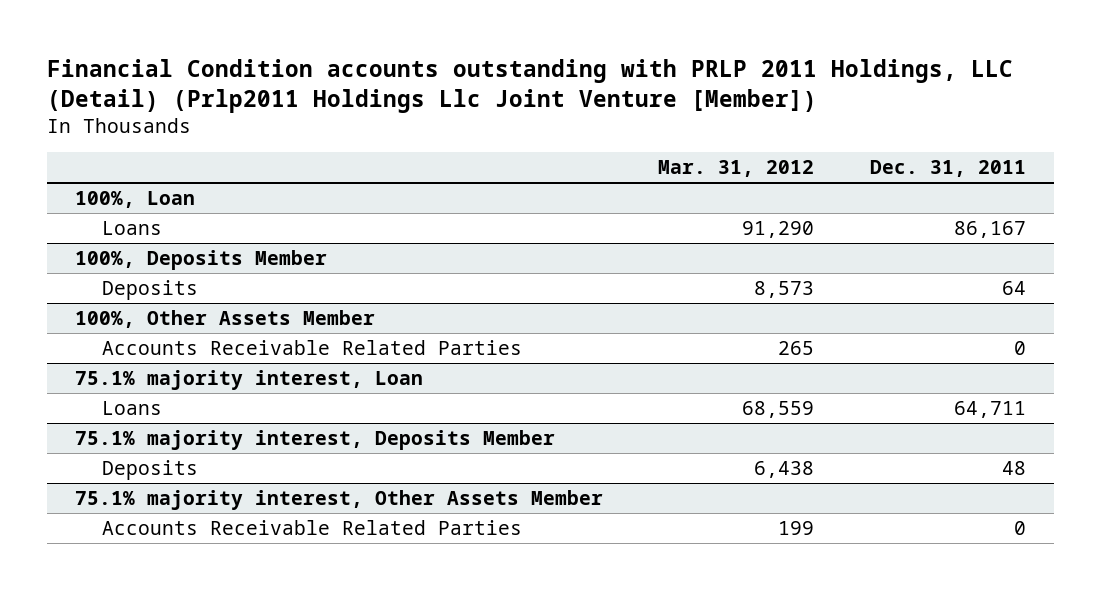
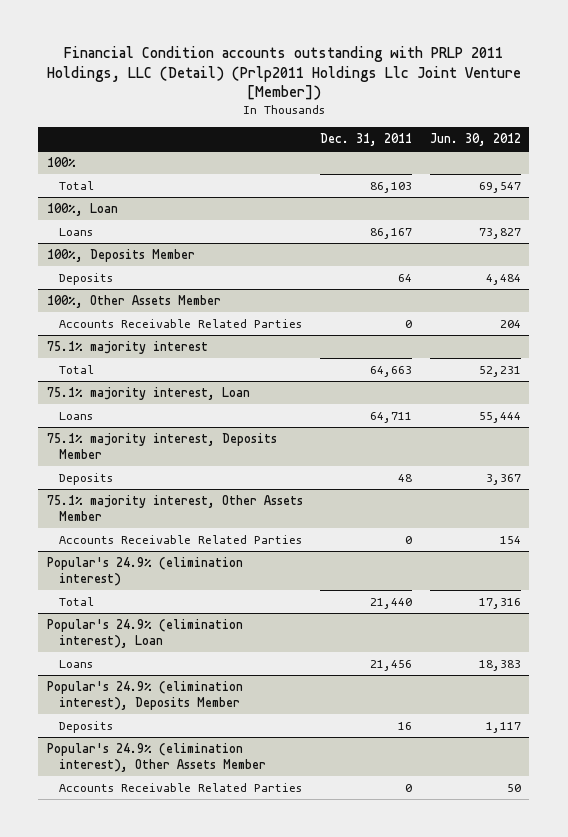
[658,160,815,178] Mar. 31, 2012 -> none
none -> [429,133,521,147] Jun. 30, 2012
none -> [47,156,77,167] 100%
none -> [58,180,94,190] Total
none -> [47,340,209,354] 75.1% majority interest
none -> [58,364,94,374] Total
none -> [47,556,244,586] Popular's 24.9% (elimination interest)
none -> [58,596,94,606] Total
none -> [47,618,244,648] Popular's 24.9% (elimination interest), Loan
none -> [58,659,93,668] Loans
none -> [47,680,244,710] Popular's 24.9% (elimination interest), Deposits Member
none -> [58,720,113,733] Deposits
none -> [47,742,266,772] Popular's 24.9% (elimination interest), Other Assets Member
none -> [58,782,302,792] Accounts Receivable Related Parties

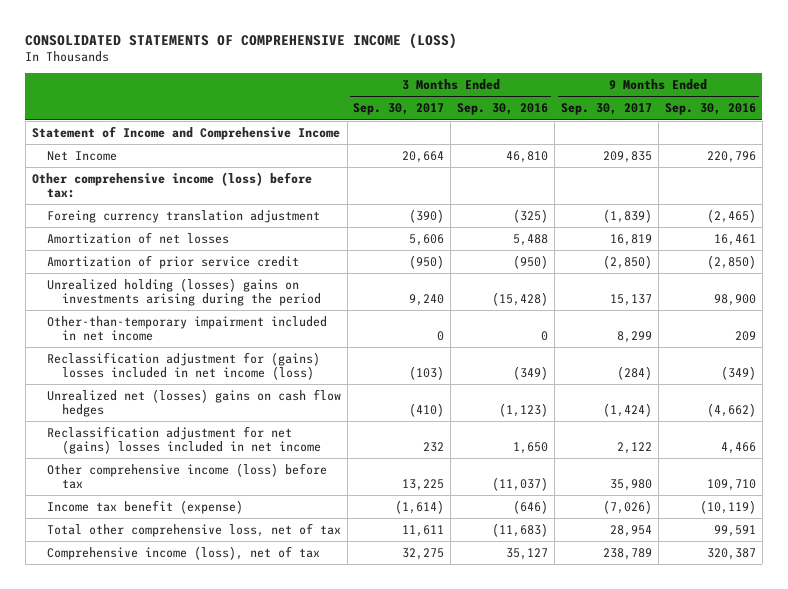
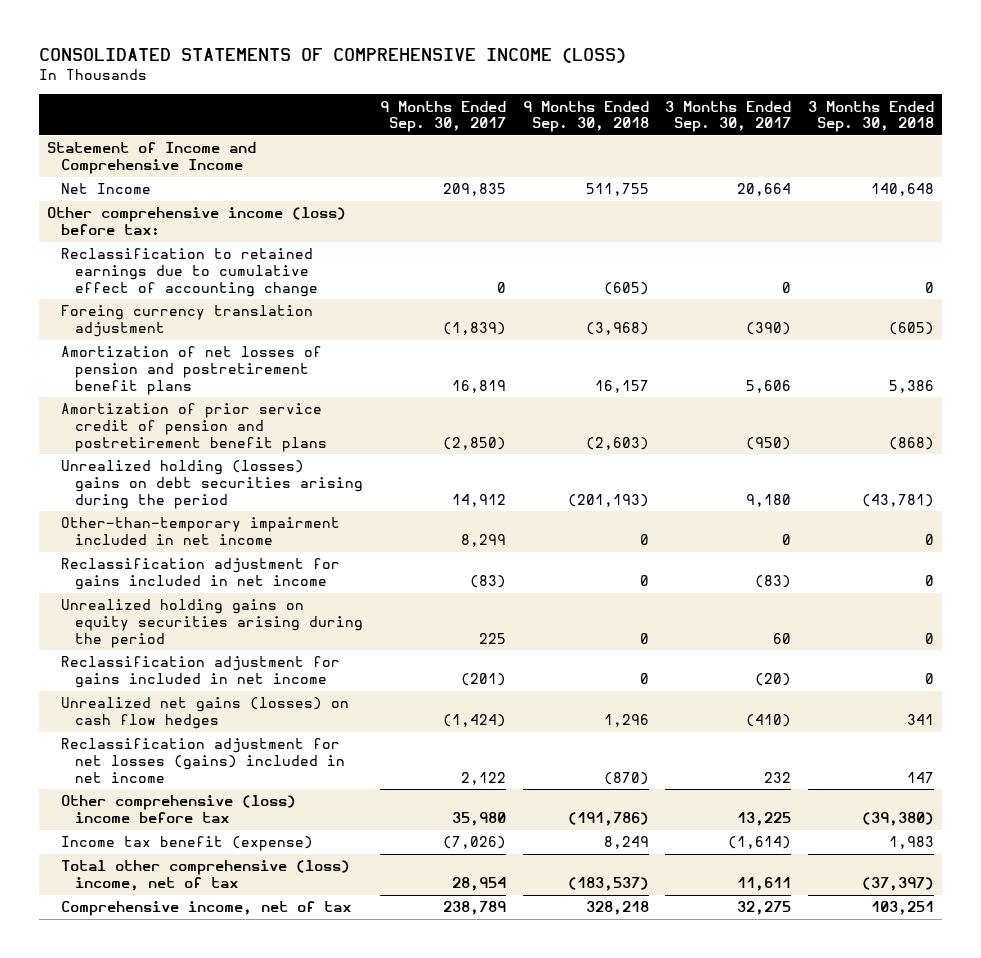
[457,103,549,116] Sep. 30, 2016 -> none
[664,103,756,116] Sep. 30, 2016 -> none
none -> [522,100,649,133] 9 Months Ended Sep. 30, 2018
none -> [808,100,935,133] 3 Months Ended Sep. 30, 2018
none -> [61,248,319,297] Reclassification to retained earnings due to cumulative effect of accounting change
[46,231,229,244] Amortization of net losses -> [61,346,323,395] Amortization of net losses of pension and postretirement benefit plans
[46,254,299,269] Amortization of prior service credit -> [61,403,328,452] Amortization of prior service credit of pension and postretirement benefit plans
[46,277,321,307] Unrealized holding (losses) gains on investments arising during the period -> [61,460,364,509] Unrealized holding (losses) gains on debt securities arising during the period
[409,294,445,307] 9,240 -> [746,493,792,507] 9,180
[610,294,653,307] 15,137 -> [452,493,507,507] 14,912
[46,351,320,381] Reclassification adjustment for (gains) losses included in net income (loss) -> [61,558,341,590] Reclassification adjustment for gains included in net income
[409,366,445,381] (103) -> [755,574,792,588] (83)
[617,366,653,381] (284) -> [470,574,507,588] (83)
none -> [61,599,364,648] Unrealized holding gains on equity securities arising during the period
none -> [61,656,341,688] Reclassification adjustment for gains included in net income
[46,388,341,418] Unrealized net (losses) gains on cash flow hedges -> [61,697,350,729] Unrealized net gains (losses) on cash flow hedges
[46,425,321,455] Reclassification adjustment for net (gains) losses included in net income -> [61,738,346,783] Reclassification adjustment for net losses (gains) included in net income
[46,462,327,490] Other comprehensive income (loss) before tax -> [61,795,297,823] Other comprehensive (loss) income before tax
[46,522,341,537] Total other comprehensive loss, net of tax -> [61,860,351,891] Total other comprehensive (loss) income, net of tax
[46,545,320,560] Comprehensive income (loss), net of tax -> [61,901,352,917] Comprehensive income, net of tax

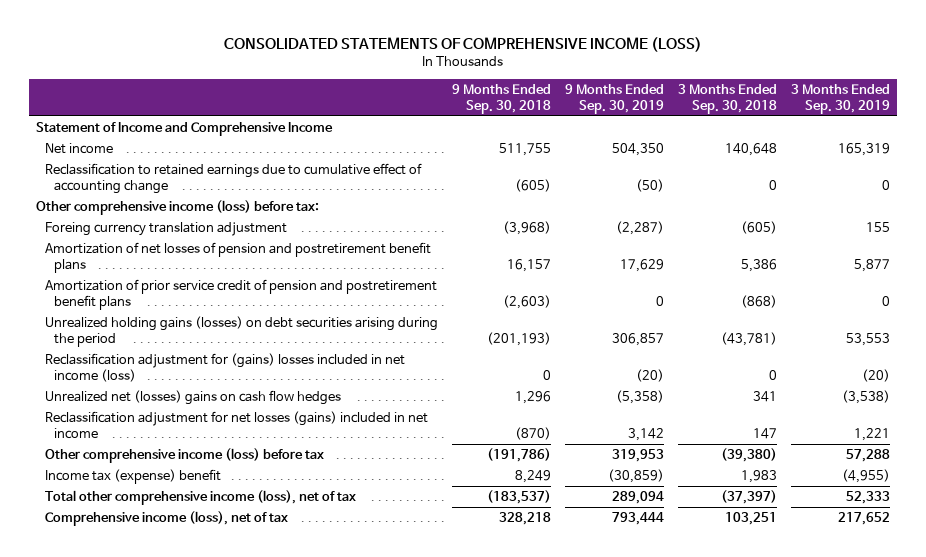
[380,100,507,133] 9 Months Ended Sep. 30, 2017 -> none
[665,100,792,133] 3 Months Ended Sep. 30, 2017 -> none
none -> [565,84,665,115] 9 Months Ended Sep. 30, 2019
none -> [791,84,891,115] 3 Months Ended Sep. 30, 2019
[61,183,152,195] Net Income -> [44,143,113,155] Net income
[47,207,347,235] Other comprehensive income (loss) before tax: -> [35,200,319,216] Other comprehensive income (loss) before tax:
[61,517,341,545] Other-than-temporary impairment included in net income -> none
[61,599,364,648] Unrealized holding gains on equity securities arising during the period -> none
[61,656,341,688] Reclassification adjustment for gains included in net income -> none
[61,460,364,509] Unrealized holding (losses) gains on debt securities arising during the period -> [44,316,438,348] Unrealized holding gains (losses) on debt securities arising during the period
[61,558,341,590] Reclassification adjustment for gains included in net income -> [44,353,405,383] Reclassification adjustment for (gains) losses included in net income (loss)
[61,697,350,729] Unrealized net gains (losses) on cash flow hedges -> [44,390,341,406] Unrealized net (losses) gains on cash flow hedges
[61,795,297,823] Other comprehensive (loss) income before tax -> [44,448,324,464] Other comprehensive income (loss) before tax
[61,836,314,852] Income tax benefit (expense) -> [44,469,221,485] Income tax (expense) benefit
[61,860,351,891] Total other comprehensive (loss) income, net of tax -> [44,490,356,506] Total other comprehensive income (loss), net of tax
[61,901,352,917] Comprehensive income, net of tax -> [44,511,288,527] Comprehensive income (loss), net of tax

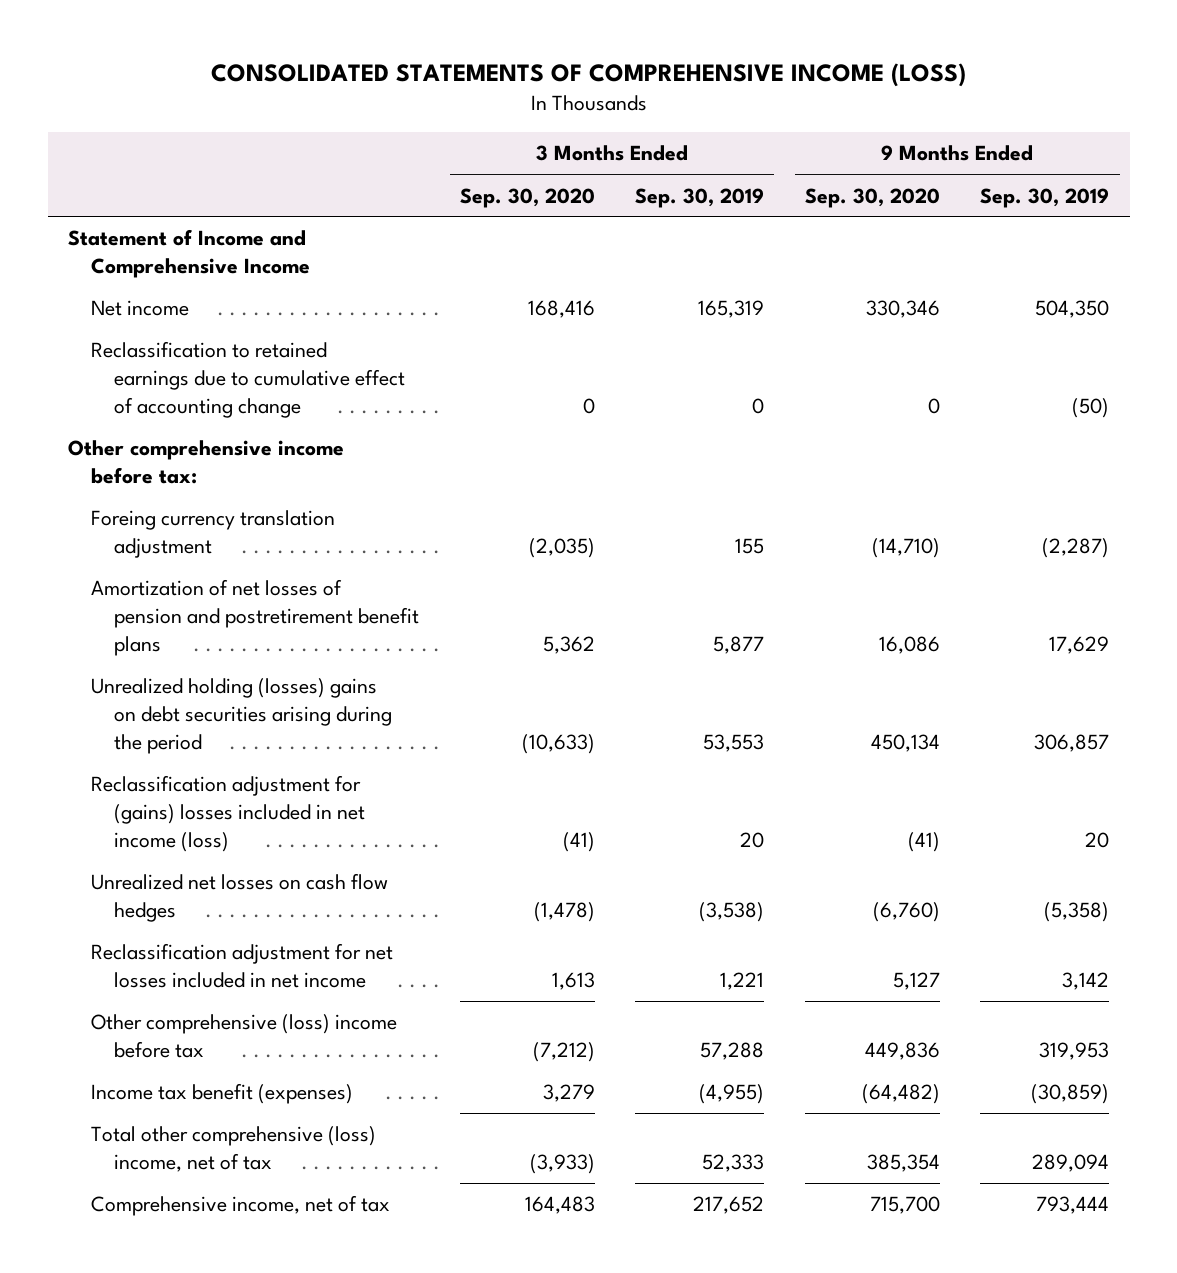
[451,84,551,115] 9 Months Ended Sep. 30, 2018 -> none
[678,84,778,115] 3 Months Ended Sep. 30, 2018 -> none
none -> [459,187,595,208] Sep. 30, 2020
none -> [804,187,940,208] Sep. 30, 2020
[35,200,319,216] Other comprehensive income (loss) before tax: -> [68,440,345,485] Other comprehensive income before tax:
[44,279,437,311] Amortization of prior service credit of pension and postretirement benefit plans -> none
[44,316,438,348] Unrealized holding gains (losses) on debt securities arising during the period -> [91,678,393,755] Unrealized holding (losses) gains on debt securities arising during the period
[636,369,665,383] (20) -> [1085,832,1110,849] 20
[862,369,891,383] (20) -> [740,832,765,849] 20
[44,390,341,406] Unrealized net (losses) gains on cash flow hedges -> [91,873,389,923] Unrealized net losses on cash flow hedges
[44,411,428,440] Reclassification adjustment for net losses (gains) included in net income -> [91,943,394,989] Reclassification adjustment for net losses included in net income
[44,448,324,464] Other comprehensive income (loss) before tax -> [91,1014,398,1059] Other comprehensive (loss) income before tax
[44,469,221,485] Income tax (expense) benefit -> [91,1083,354,1105] Income tax benefit (expenses)
[44,490,356,506] Total other comprehensive income (loss), net of tax -> [91,1126,377,1173] Total other comprehensive (loss) income, net of tax
[44,511,288,527] Comprehensive income (loss), net of tax -> [91,1195,391,1217] Comprehensive income, net of tax

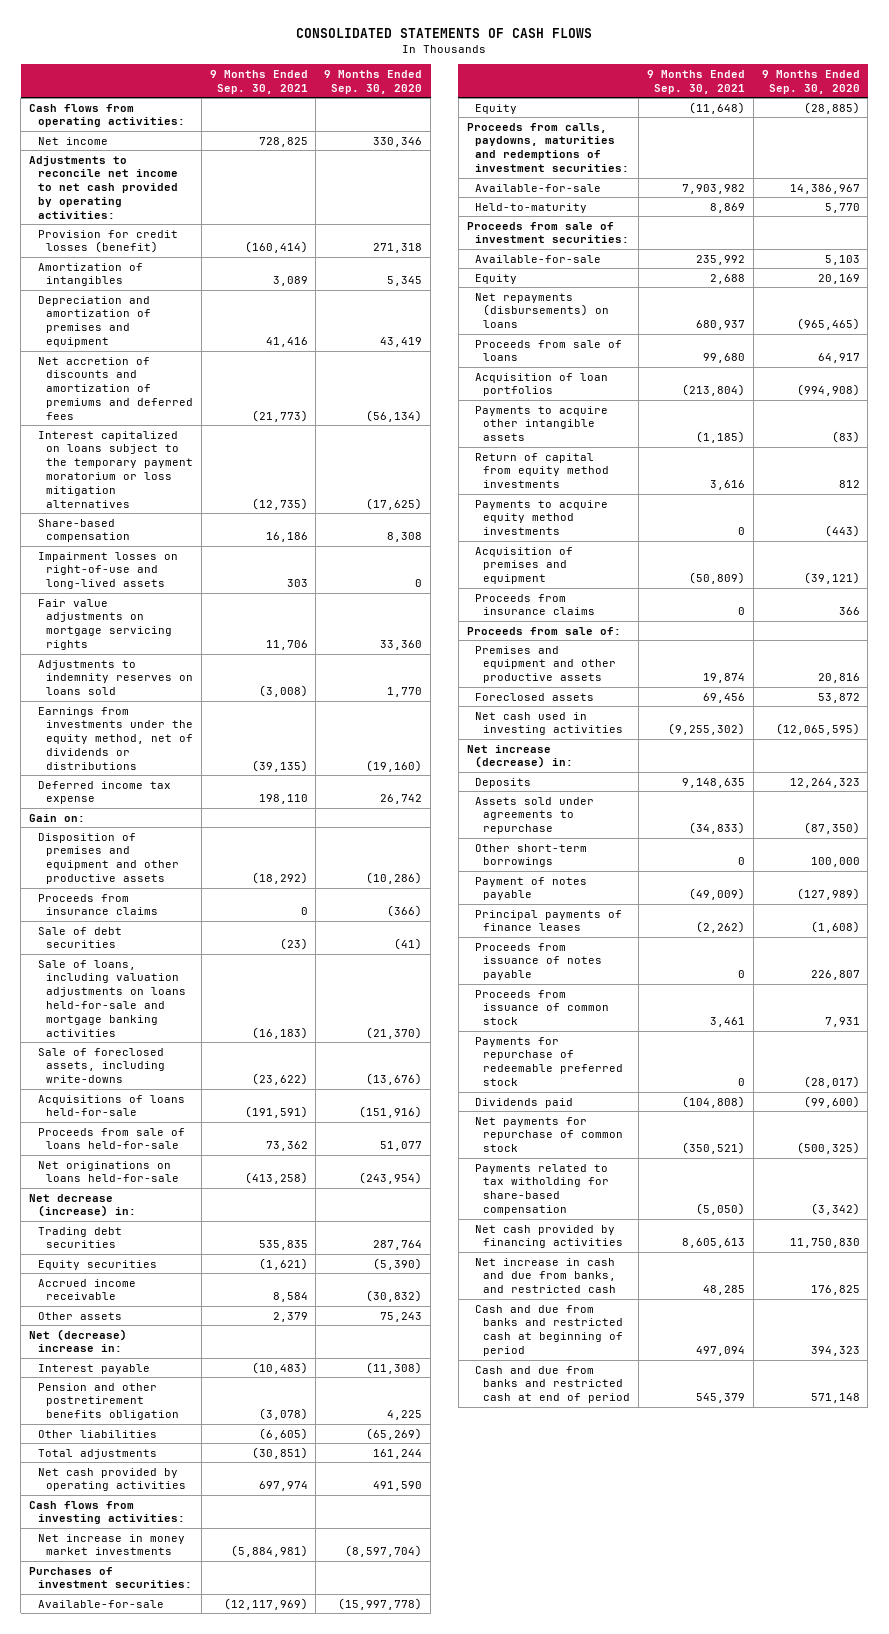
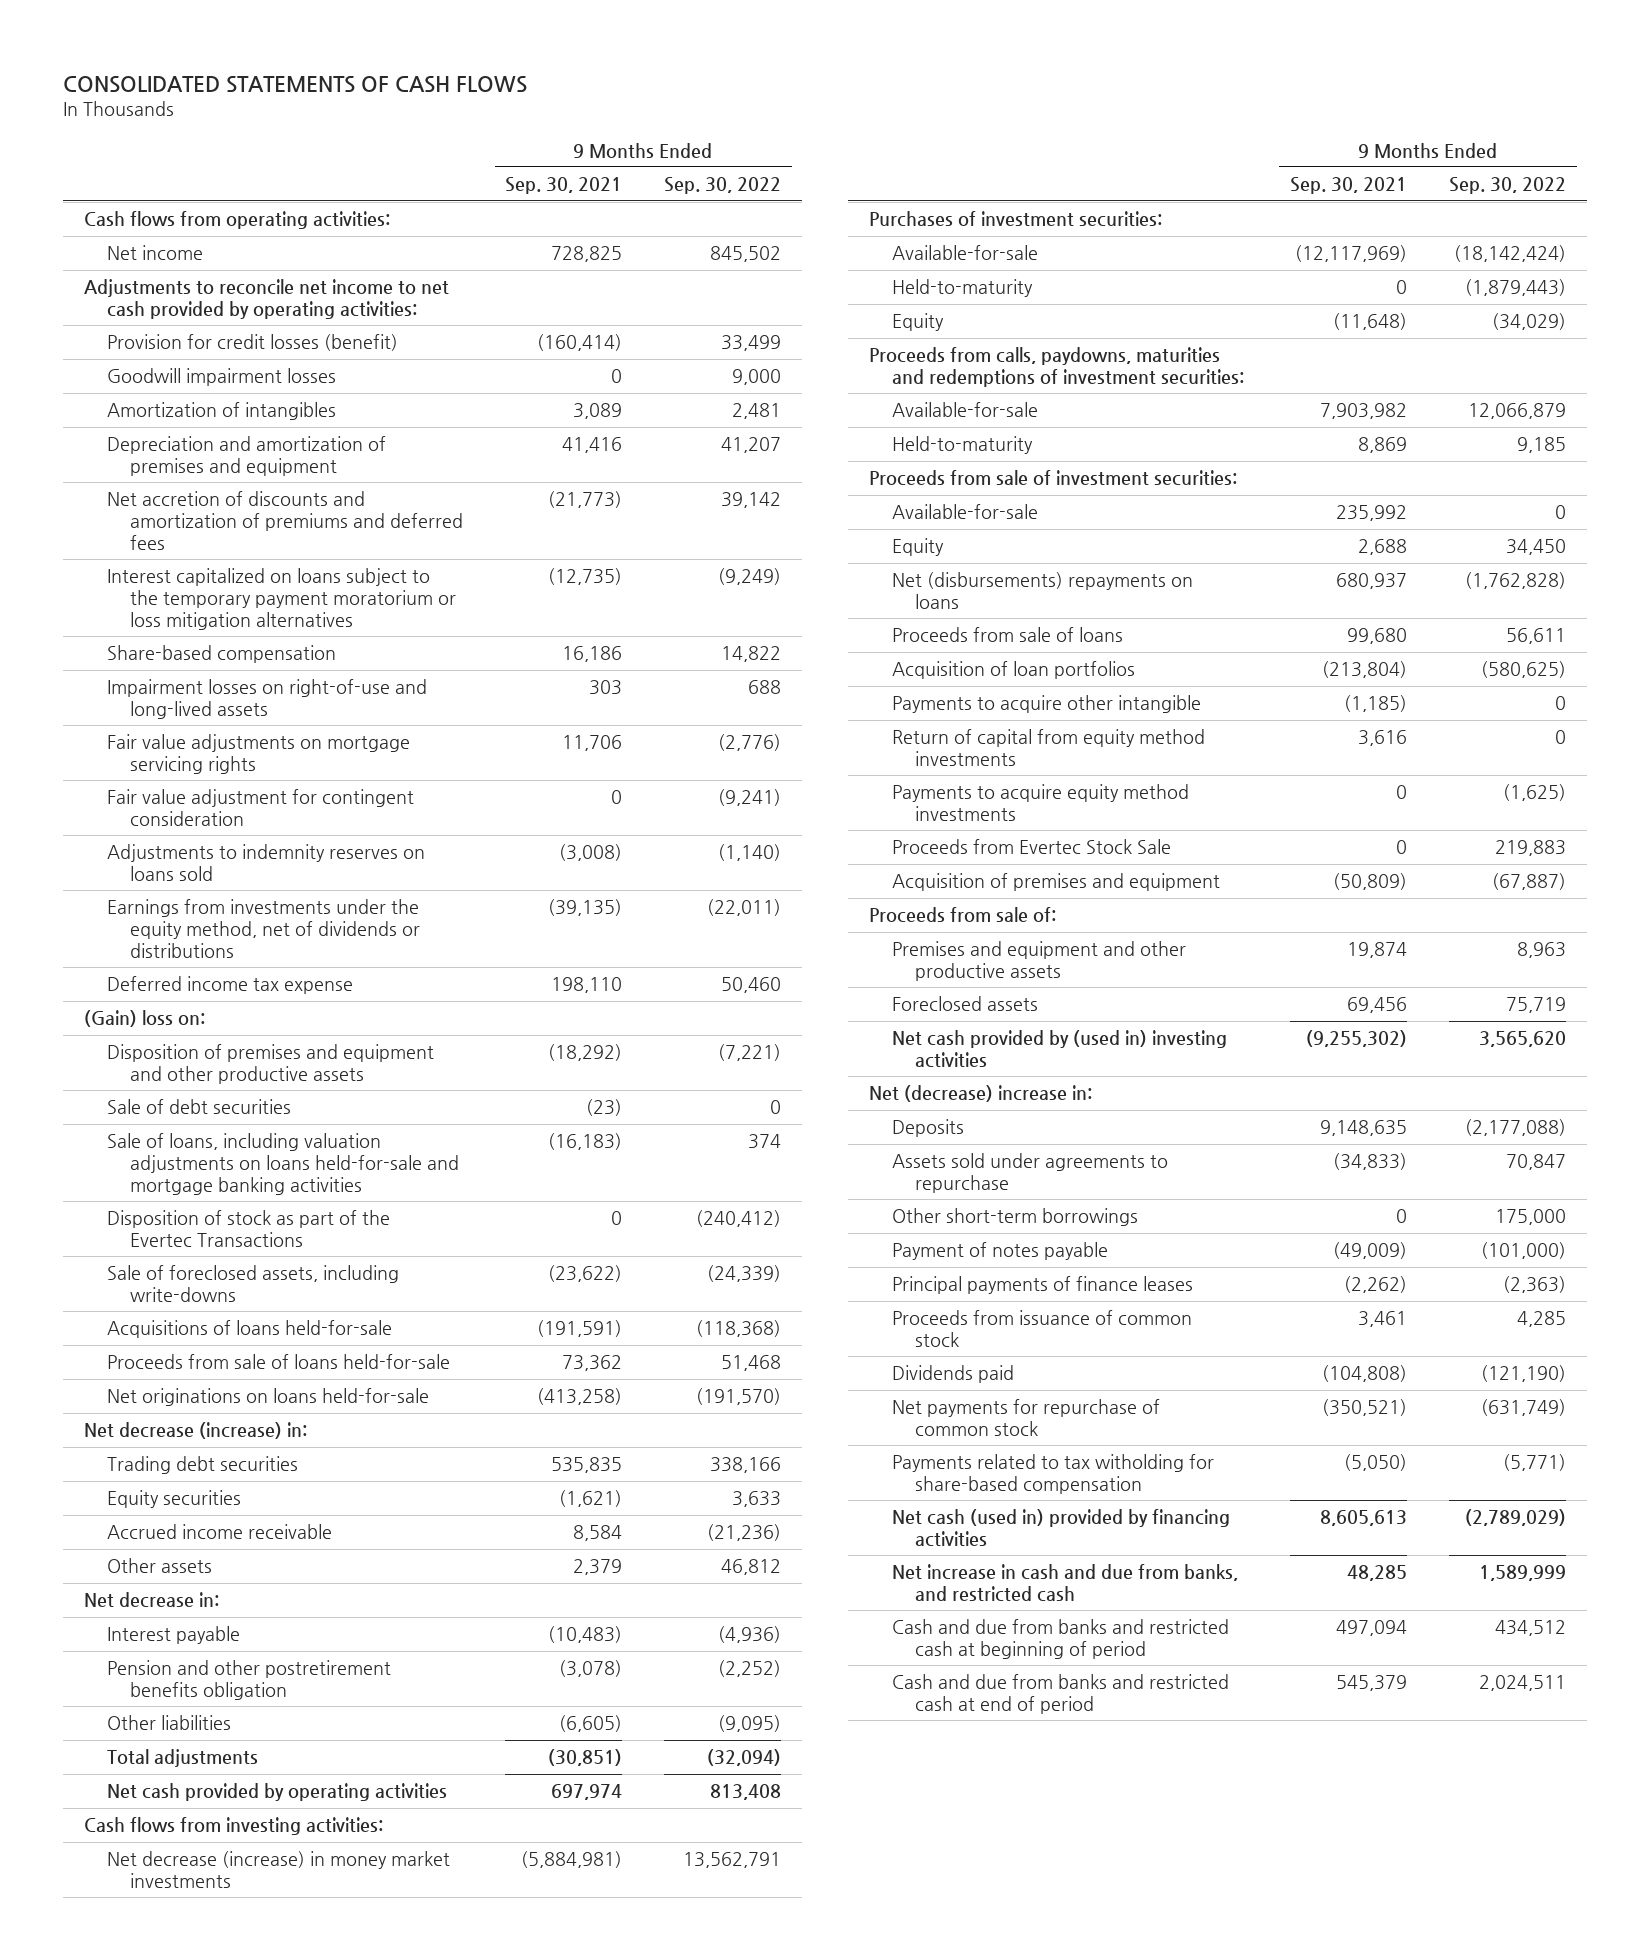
[324,70,423,94] 9 Months Ended Sep. 30, 2020 -> none
none -> [664,177,782,195] Sep. 30, 2022
none -> [106,368,336,387] Goodwill impairment losses
none -> [106,789,414,826] Fair value adjustment for contingent consideration
[29,813,86,822] Gain on: -> [83,1010,205,1028] (Gain) loss on:
[37,893,158,916] Proceeds from insurance claims -> none
none -> [106,1210,390,1247] Disposition of stock as part of the Evertec Transactions
none -> [83,1592,219,1609] Net decrease in:
[37,1533,185,1556] Net increase in money market investments -> [106,1851,450,1888] Net decrease (increase) in money market investments
none -> [891,279,1033,298] Held-to-maturity
[475,292,610,329] Net repayments (disbursements) on loans -> [891,572,1193,609] Net (disbursements) repayments on loans
[475,405,609,442] Payments to acquire other intangible assets -> [891,695,1201,714] Payments to acquire other intangible
none -> [891,839,1171,855] Proceeds from Evertec Stock Sale
[475,593,596,616] Proceeds from insurance claims -> none
[466,744,574,769] Net increase (decrease) in: -> none
[475,711,624,736] Net cash used in investing activities -> [891,1030,1227,1068] Net cash provided by (used in) investing activities
[29,1328,128,1353] Net (decrease) increase in: -> [868,1085,1092,1103] Net (decrease) increase in:
[475,942,603,981] Proceeds from issuance of notes payable -> none
[475,1036,624,1087] Payments for repurchase of redeemable preferred stock -> none
[475,1224,624,1249] Net cash provided by financing activities -> [891,1509,1230,1547] Net cash (used in) provided by financing activities

